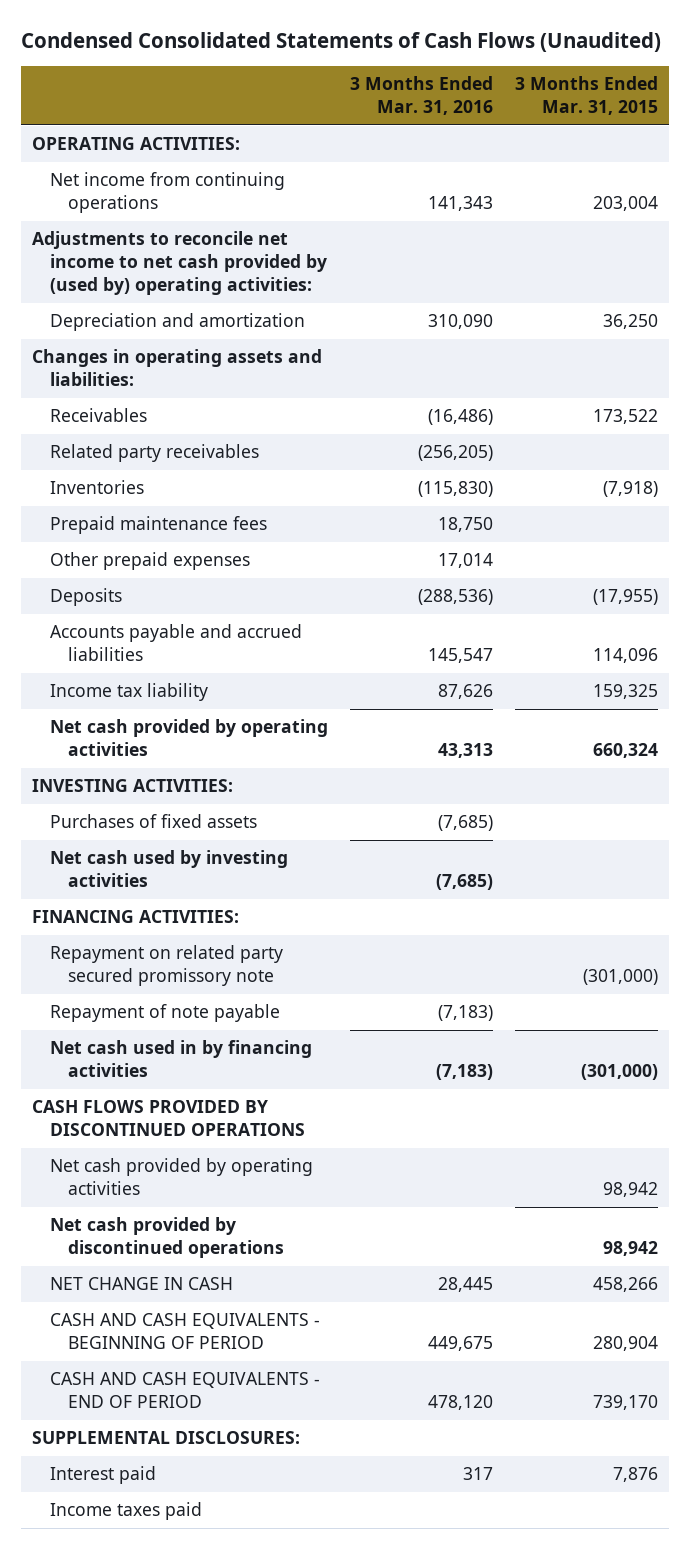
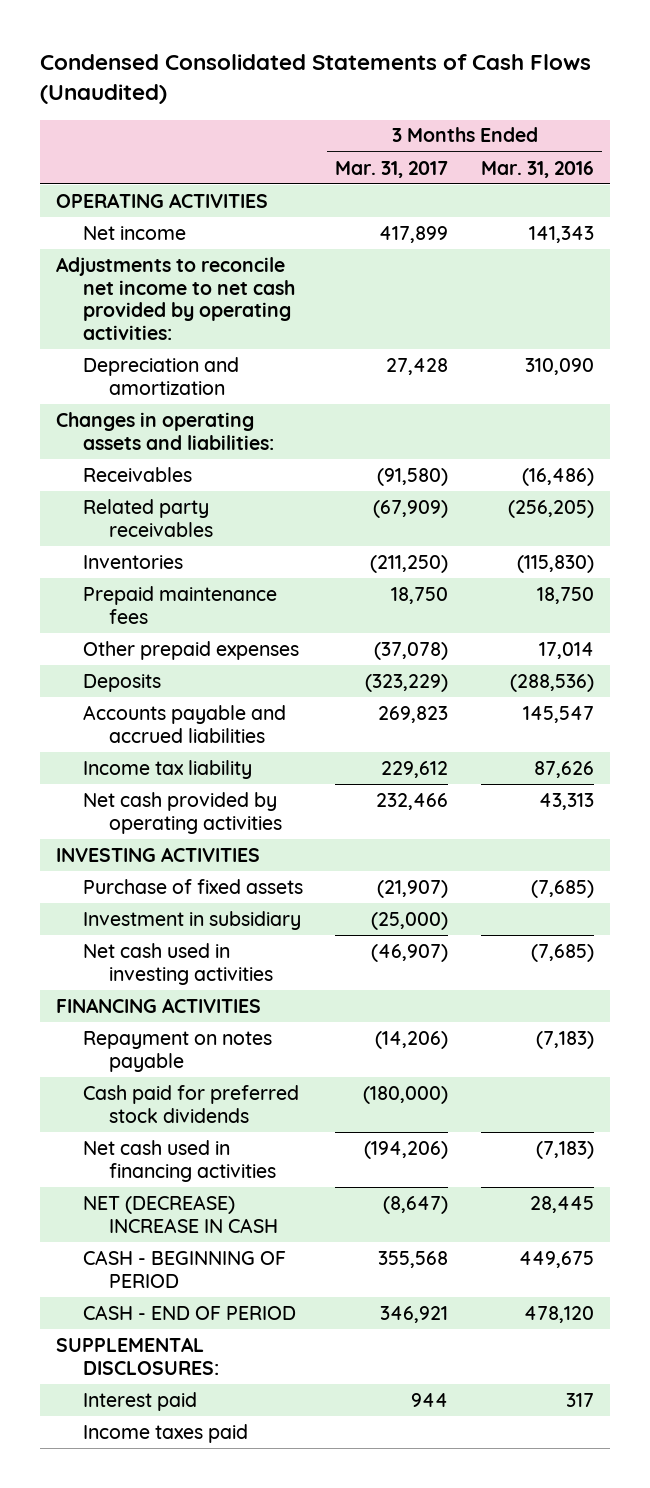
[514,76,658,116] 3 Months Ended Mar. 31, 2015 -> none
none -> [335,160,449,178] Mar. 31, 2017
[31,137,240,151] OPERATING ACTIVITIES: -> [55,192,268,208] OPERATING ACTIVITIES
[49,172,285,214] Net income from continuing operations -> [82,225,186,240] Net income
[31,231,327,295] Adjustments to reconcile net income to net cash provided by (used by) operating activities: -> [55,256,295,340] Adjustments to reconcile net income to net cash provided by operating activities:
[49,945,283,987] Repayment on related party secured promissory note -> none
[31,1100,305,1137] CASH FLOWS PROVIDED BY DISCONTINUED OPERATIONS -> none
[49,1158,313,1196] Net cash provided by operating activities -> none
[49,1217,284,1259] Net cash provided by discontinued operations -> none
[31,779,233,793] INVESTING ACTIVITIES: -> [55,846,260,862] INVESTING ACTIVITIES
[49,814,257,829] Purchases of fixed assets -> [82,878,303,894] Purchase of fixed assets
none -> [82,910,301,930] Investment in subsidiary
[49,850,288,888] Net cash used by investing activities -> [82,942,274,985] Net cash used in investing activities
[31,910,239,924] FINANCING ACTIVITIES: -> [55,997,261,1013] FINANCING ACTIVITIES
[49,1004,280,1023] Repayment of note payable -> [82,1030,272,1072] Repayment on notes payable
none -> [82,1084,299,1123] Cash paid for preferred stock dividends
[49,1040,312,1078] Net cash used in by financing activities -> [82,1139,277,1182] Net cash used in financing activities
[49,1277,233,1291] NET CHANGE IN CASH -> [82,1194,279,1233] NET (DECREASE) INCREASE IN CASH
[49,1313,320,1350] CASH AND CASH EQUIVALENTS - BEGINNING OF PERIOD -> [82,1249,286,1288] CASH - BEGINNING OF PERIOD
[49,1372,320,1409] CASH AND CASH EQUIVALENTS - END OF PERIOD -> [82,1304,296,1320] CASH - END OF PERIOD

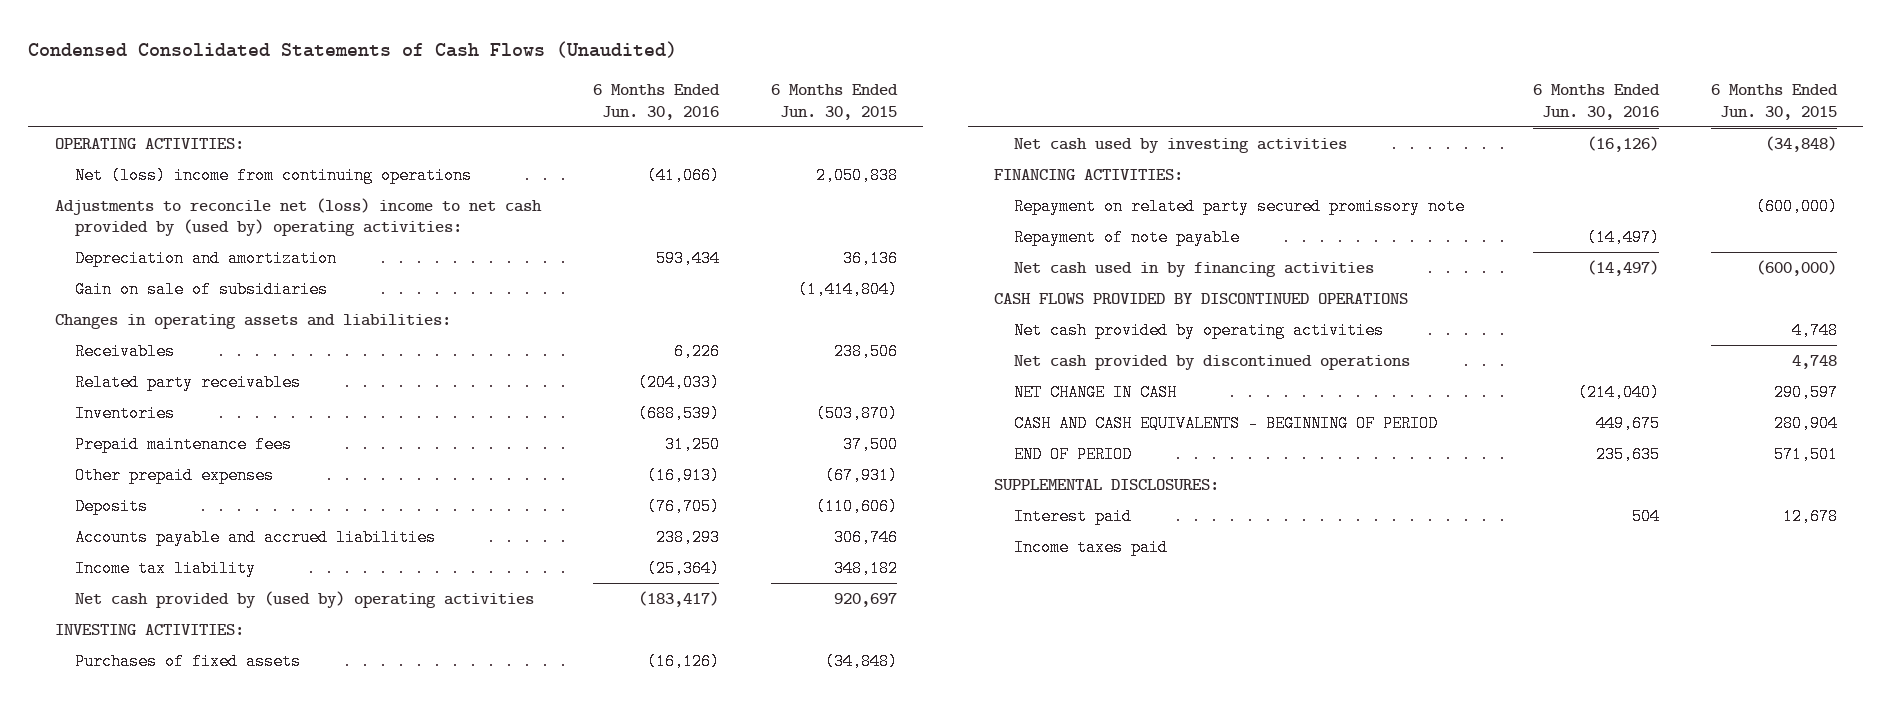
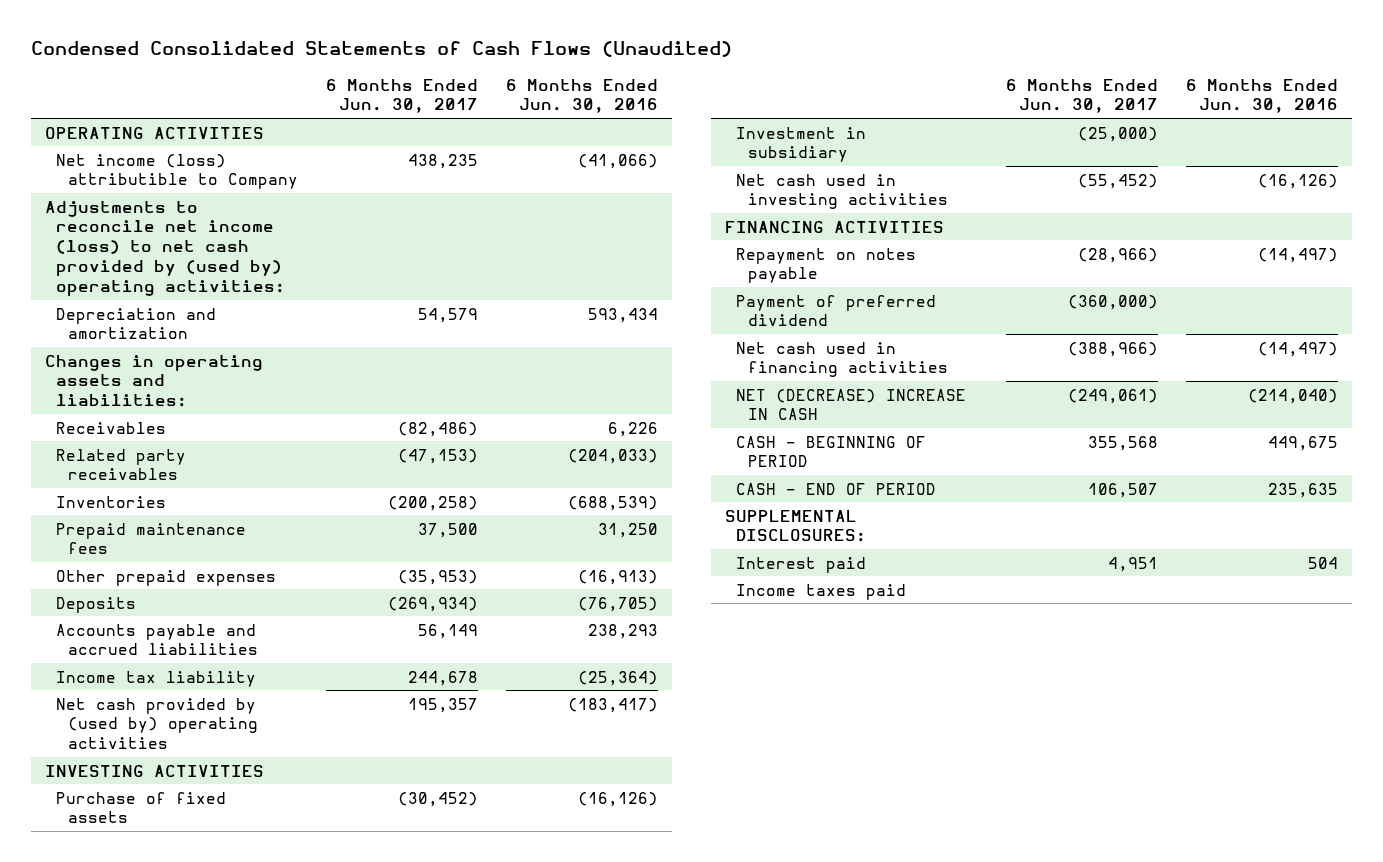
[771,84,899,120] 6 Months Ended Jun. 30, 2015 -> none
none -> [325,78,478,114] 6 Months Ended Jun. 30, 2017
[54,138,244,150] OPERATING ACTIVITIES: -> [45,126,265,139] OPERATING ACTIVITIES
[74,167,472,185] Net (loss) income from continuing operations -> [56,153,298,190] Net income (loss) attributible to Company
[54,198,542,237] Adjustments to reconcile net (loss) income to net cash provided by (used by) operating activities: -> [45,200,286,297] Adjustments to reconcile net income (loss) to net cash provided by (used by) operating activities:
[74,281,328,299] Gain on sale of subsidiaries -> none
[1014,198,1466,216] Repayment on related party secured promissory note -> none
[994,293,1409,305] CASH FLOWS PROVIDED BY DISCONTINUED OPERATIONS -> none
[1014,322,1385,340] Net cash provided by operating activities -> none
[1014,355,1411,371] Net cash provided by discontinued operations -> none
[54,624,244,636] INVESTING ACTIVITIES: -> [45,764,265,777] INVESTING ACTIVITIES
[74,653,301,671] Purchases of fixed assets -> [56,791,227,824] Purchase of fixed assets
none -> [736,126,867,163] Investment in subsidiary
[1014,138,1348,154] Net cash used by investing activities -> [736,173,948,210] Net cash used in investing activities
[994,169,1184,181] FINANCING ACTIVITIES: -> [725,220,945,233] FINANCING ACTIVITIES
[1014,229,1241,247] Repayment of note payable -> [736,247,917,284] Repayment on notes payable
none -> [736,294,937,327] Payment of preferred dividend
[1014,262,1375,278] Net cash used in by financing activities -> [736,341,948,378] Net cash used in financing activities
[1014,384,1178,402] NET CHANGE IN CASH -> [736,388,967,421] NET (DECREASE) INCREASE IN CASH
[1014,415,1439,433] CASH AND CASH EQUIVALENTS - BEGINNING OF PERIOD -> [736,435,927,468] CASH - BEGINNING OF PERIOD
[1014,446,1133,464] END OF PERIOD -> [736,482,937,495] CASH - END OF PERIOD

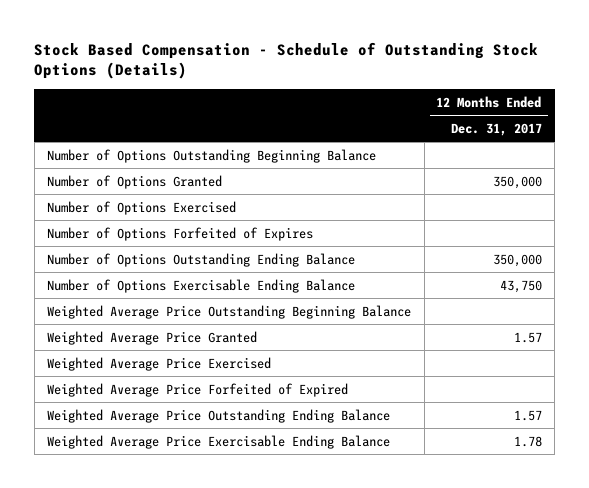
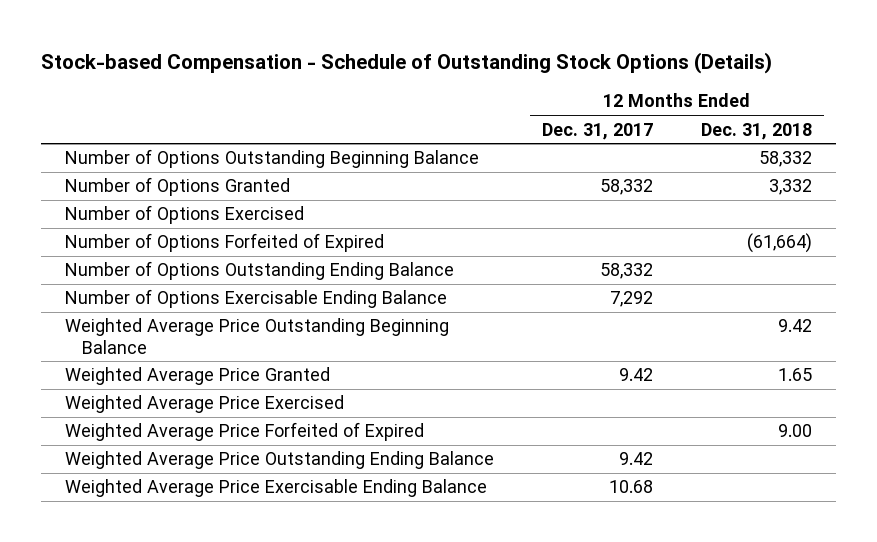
[34,41,539,80] Stock Based Compensation - Schedule of Outstanding Stock Options (Details) -> [41,52,773,75] Stock-based Compensation - Schedule of Outstanding Stock Options (Details)
none -> [701,122,813,140] Dec. 31, 2018
[492,175,542,189] 350,000 -> [600,179,654,196] 58,332
[47,226,314,241] Number of Options Forfeited of Expires -> [65,233,385,253] Number of Options Forfeited of Expired
[492,253,542,267] 350,000 -> [600,263,654,280] 58,332
[499,279,542,293] 43,750 -> [610,291,654,308] 7,292
[513,331,542,343] 1.57 -> [619,368,654,382] 9.42
[513,409,542,421] 1.57 -> [619,452,654,466] 9.42
[513,435,542,447] 1.78 -> [609,480,654,494] 10.68

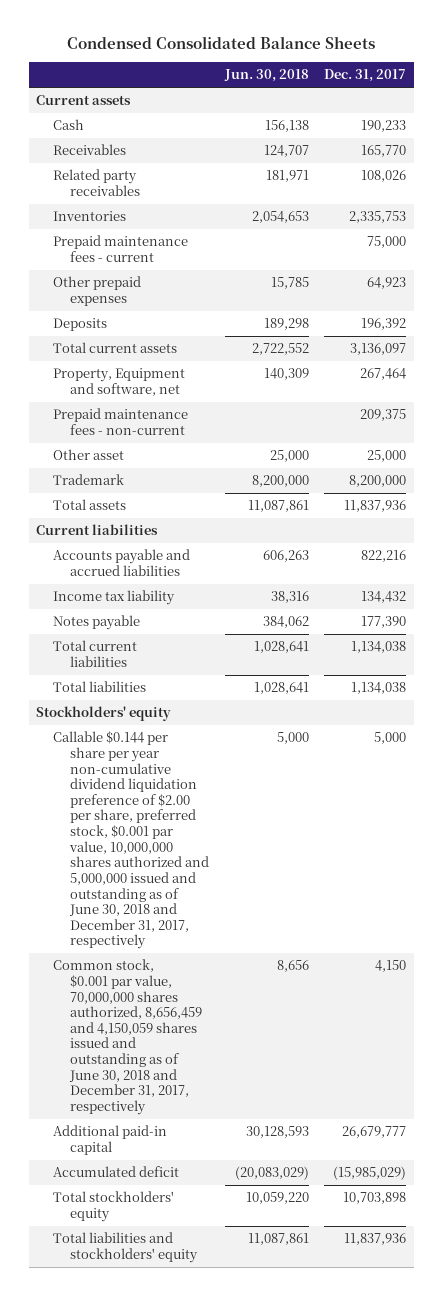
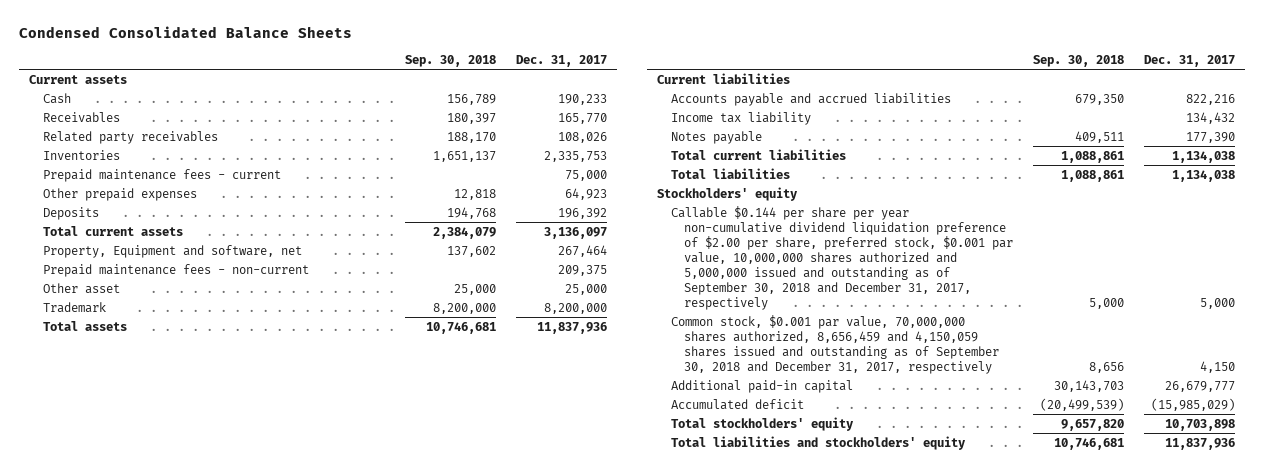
[223,69,309,83] Jun. 30, 2018 -> none
none -> [405,54,497,67] Sep. 30, 2018
[53,731,210,950] Callable $0.144 per share per year non-cumulative dividend liquidation preference of $2.00 per share, preferred stock, $0.001 par value, 10,000,000 shares authorized and 5,000,000 issued and outstanding as of June 30, 2018 and December 31, 2017, respectively -> [670,205,1014,310] Callable $0.144 per share per year non-cumulative dividend liquidation preference of $2.00 per share, preferred stock, $0.001 par value, 10,000,000 shares authorized and 5,000,000 issued and outstanding as of September 30, 2018 and December 31, 2017, respectively
[53,959,203,1115] Common stock, $0.001 par value, 70,000,000 shares authorized, 8,656,459 and 4,150,059 shares issued and outstanding as of June 30, 2018 and December 31, 2017, respectively -> [670,314,1000,374] Common stock, $0.001 par value, 70,000,000 shares authorized, 8,656,459 and 4,150,059 shares issued and outstanding as of September 30, 2018 and December 31, 2017, respectively

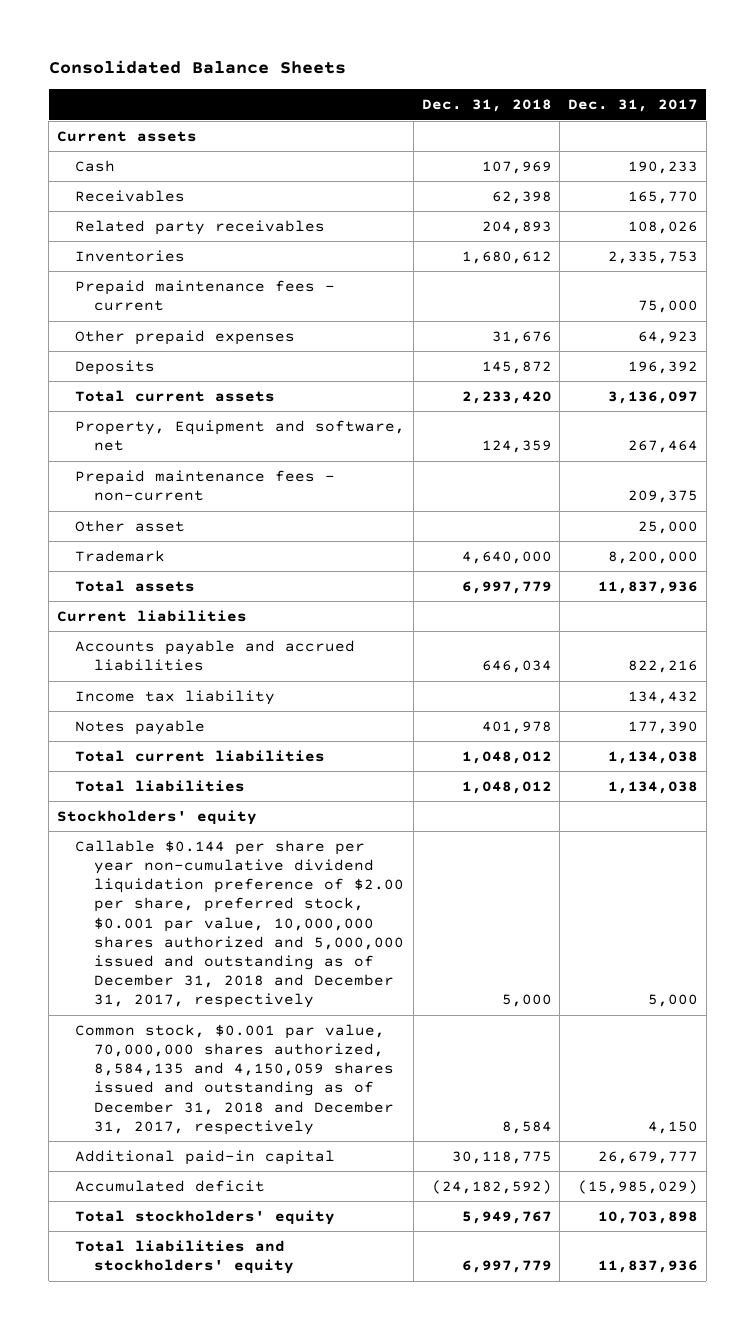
[19,26,353,39] Condensed Consolidated Balance Sheets -> [48,60,346,75] Consolidated Balance Sheets
[405,54,497,67] Sep. 30, 2018 -> none
none -> [421,99,552,113] Dec. 31, 2018
[670,205,1014,310] Callable $0.144 per share per year non-cumulative dividend liquidation preference of $2.00 per share, preferred stock, $0.001 par value, 10,000,000 shares authorized and 5,000,000 issued and outstanding as of September 30, 2018 and December 31, 2017, respectively -> [75,839,404,1009] Callable $0.144 per share per year non-cumulative dividend liquidation preference of $2.00 per share, preferred stock, $0.001 par value, 10,000,000 shares authorized and 5,000,000 issued and outstanding as of December 31, 2018 and December 31, 2017, respectively
[670,314,1000,374] Common stock, $0.001 par value, 70,000,000 shares authorized, 8,656,459 and 4,150,059 shares issued and outstanding as of September 30, 2018 and December 31, 2017, respectively -> [75,1023,394,1135] Common stock, $0.001 par value, 70,000,000 shares authorized, 8,584,135 and 4,150,059 shares issued and outstanding as of December 31, 2018 and December 31, 2017, respectively

